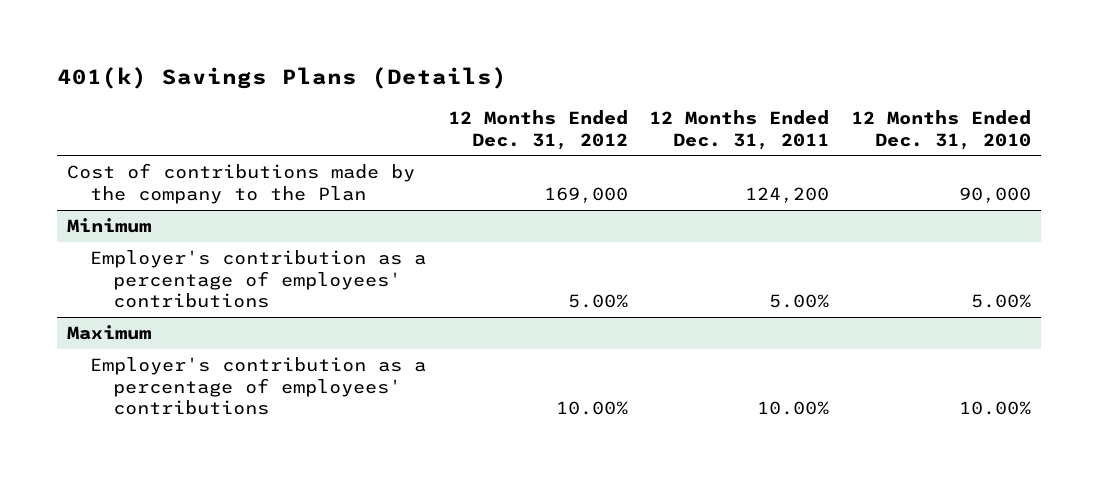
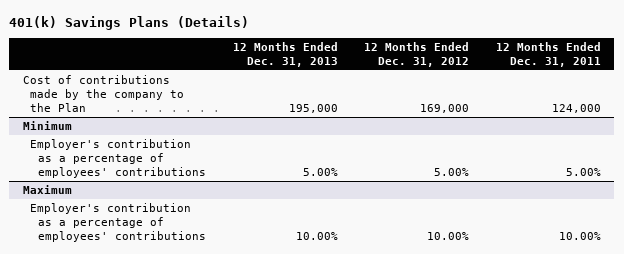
[850,109,1031,150] 12 Months Ended Dec. 31, 2010 -> none
none -> [232,41,338,67] 12 Months Ended Dec. 31, 2013
[745,186,830,203] 124,200 -> [552,104,602,114] 124,000

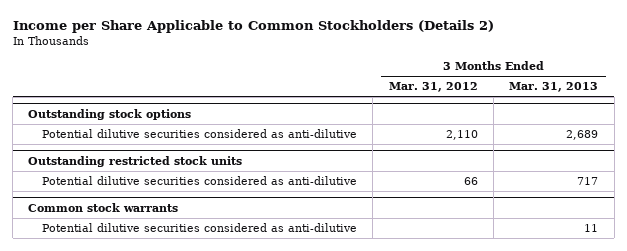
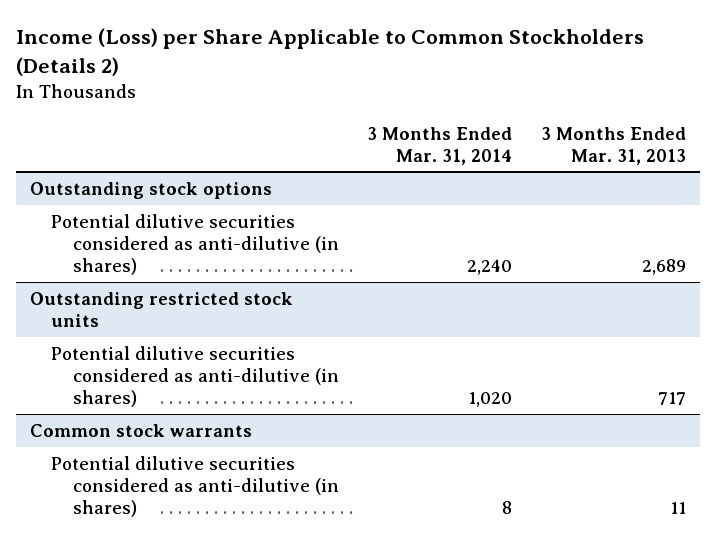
[12,19,494,33] Income per Share Applicable to Common Stockholders (Details 2) -> [15,28,644,77] Income (Loss) per Share Applicable to Common Stockholders (Details 2)
[388,82,478,93] Mar. 31, 2012 -> none
none -> [367,126,513,165] 3 Months Ended Mar. 31, 2014
[42,129,358,139] Potential dilutive securities considered as anti-dilutive -> [51,213,339,275] Potential dilutive securities considered as anti-dilutive (in shares)
[42,176,358,186] Potential dilutive securities considered as anti-dilutive -> [51,345,339,407] Potential dilutive securities considered as anti-dilutive (in shares)
[42,223,358,233] Potential dilutive securities considered as anti-dilutive -> [51,455,339,517] Potential dilutive securities considered as anti-dilutive (in shares)

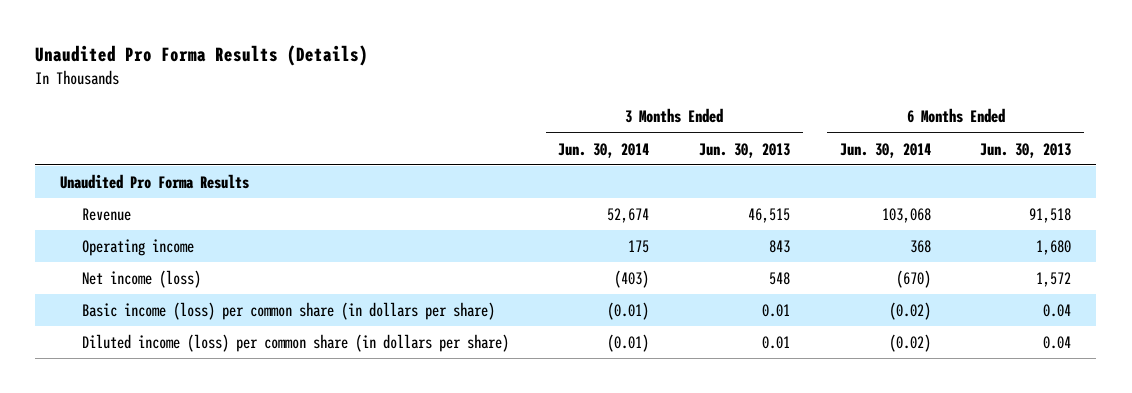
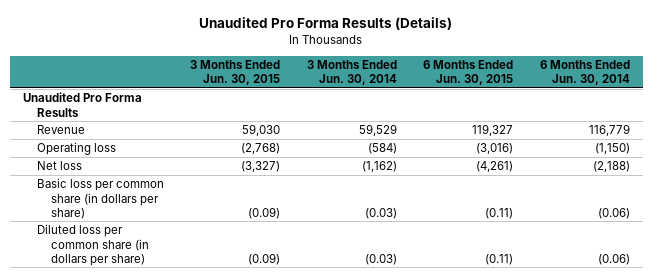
[699,142,791,158] Jun. 30, 2013 -> none
[980,142,1072,158] Jun. 30, 2013 -> none
none -> [190,59,281,86] 3 Months Ended Jun. 30, 2015
none -> [423,59,514,86] 6 Months Ended Jun. 30, 2015
[607,207,650,223] 52,674 -> [358,124,397,137] 59,529
[881,207,931,223] 103,068 -> [588,124,630,137] 116,779
[81,238,194,256] Operating income -> [37,142,117,156] Operating loss
[628,239,650,253] 175 -> [367,143,397,155] (584)
[909,239,931,253] 368 -> [594,143,630,155] (1,150)
[81,269,201,288] Net income (loss) -> [37,161,83,171] Net loss
[614,269,650,288] (403) -> [361,161,397,173] (1,162)
[895,269,931,288] (670) -> [592,161,630,173] (2,188)
[81,301,495,320] Basic income (loss) per common share (in dollars per share) -> [37,178,165,219] Basic loss per common share (in dollars per share)
[607,301,650,320] (0.01) -> [364,207,397,219] (0.03)
[888,301,931,320] (0.02) -> [597,207,630,219] (0.06)
[81,333,509,352] Diluted income (loss) per common share (in dollars per share) -> [37,224,150,266] Diluted loss per common share (in dollars per share)
[607,333,650,352] (0.01) -> [364,253,397,265] (0.03)
[888,333,931,352] (0.02) -> [597,253,630,265] (0.06)

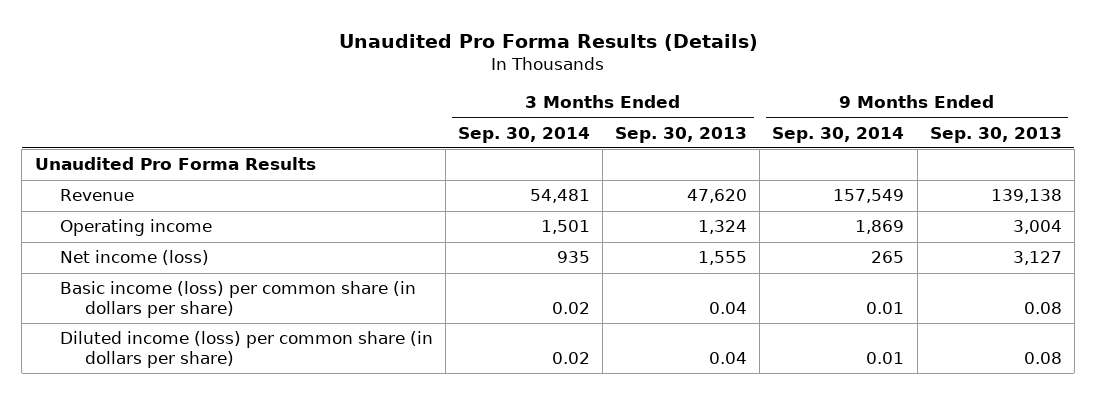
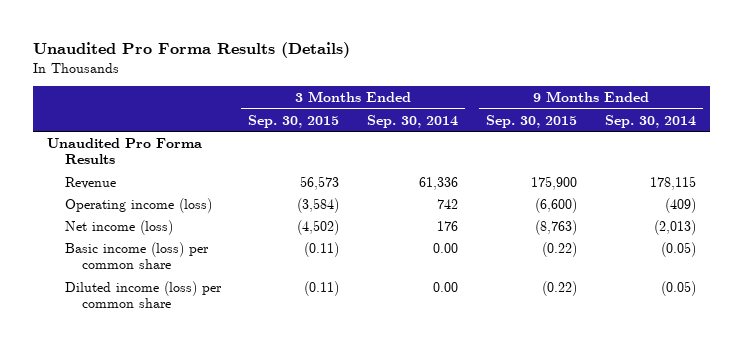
[615,126,748,143] Sep. 30, 2013 -> none
[929,126,1062,143] Sep. 30, 2013 -> none
none -> [248,114,340,128] Sep. 30, 2015
none -> [485,114,577,128] Sep. 30, 2015
[530,189,591,204] 54,481 -> [419,176,459,190] 61,336
[833,189,905,204] 157,549 -> [649,175,696,190] 178,115
[59,219,212,237] Operating income -> [64,197,212,213] Operating income (loss)
[541,220,591,235] 1,501 -> [437,198,459,209] 742
[855,220,905,235] 1,869 -> [664,197,696,213] (409)
[557,251,591,264] 935 -> [437,220,459,231] 176
[871,251,905,264] 265 -> [653,219,696,235] (2,013)
[59,281,416,319] Basic income (loss) per common share (in dollars per share) -> [64,241,209,270] Basic income (loss) per common share
[552,302,591,315] 0.02 -> [433,242,459,253] 0.00
[866,302,905,315] 0.01 -> [660,241,696,257] (0.05)
[59,331,433,369] Diluted income (loss) per common share (in dollars per share) -> [64,280,222,309] Diluted income (loss) per common share
[552,352,591,365] 0.02 -> [433,281,459,292] 0.00
[866,352,905,365] 0.01 -> [660,280,696,296] (0.05)

